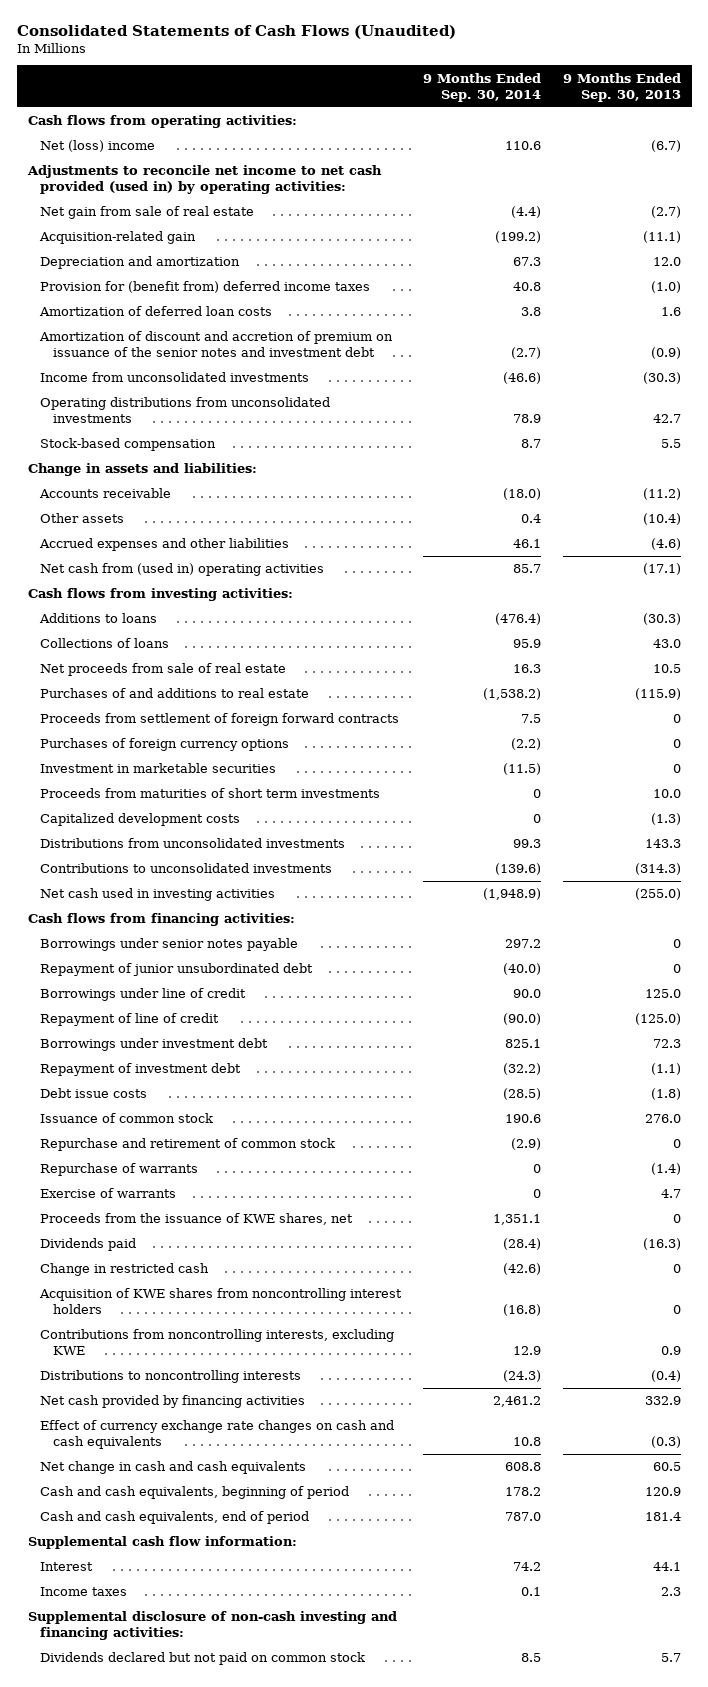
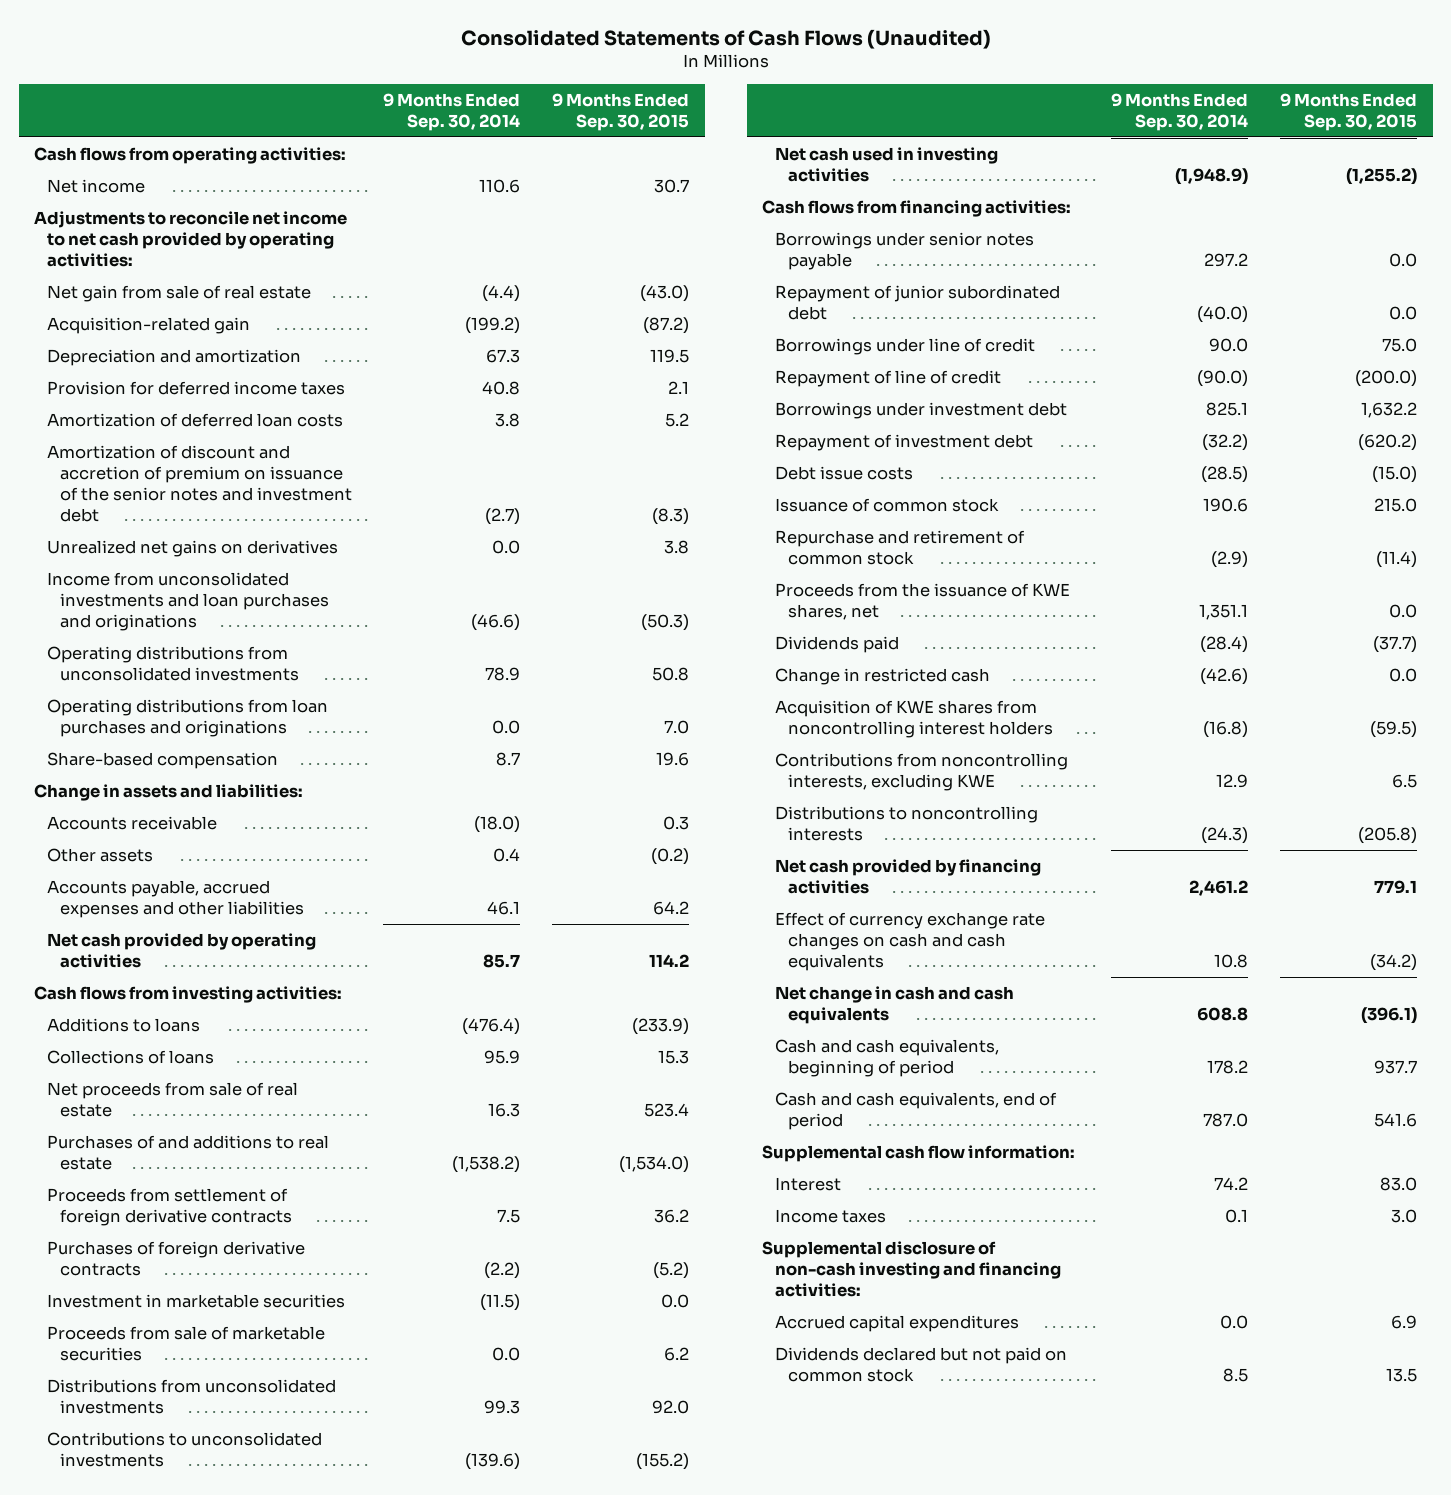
[562,72,681,102] 9 Months Ended Sep. 30, 2013 -> none
none -> [551,92,689,131] 9 Months Ended Sep. 30, 2015
[40,140,156,153] Net (loss) income -> [47,178,146,193] Net income
[26,165,382,195] Adjustments to reconcile net income to net cash provided (used in) by operating activities: -> [34,210,348,268] Adjustments to reconcile net income to net cash provided by operating activities:
[40,281,371,294] Provision for (benefit from) deferred income taxes -> [47,380,346,395] Provision for deferred income taxes
none -> [47,539,339,557] Unrealized net gains on derivatives
[40,372,310,383] Income from unconsolidated investments -> [47,571,329,632] Income from unconsolidated investments and loan purchases and originations
none -> [47,698,329,738] Operating distributions from loan purchases and originations
[40,438,217,452] Stock-based compensation -> [47,751,279,769] Share-based compensation
[39,538,290,552] Accrued expenses and other liabilities -> [47,879,304,919] Accounts payable, accrued expenses and other liabilities
[40,563,325,577] Net cash from (used in) operating activities -> [47,932,317,969] Net cash provided by operating activities
[40,713,400,727] Proceeds from settlement of foreign forward contracts -> [47,1187,292,1227] Proceeds from settlement of foreign derivative contracts
[40,738,290,752] Purchases of foreign currency options -> [47,1240,306,1277] Purchases of foreign derivative contracts
[40,788,381,799] Proceeds from maturities of short term investments -> none
[40,813,241,827] Capitalized development costs -> none
none -> [47,1325,326,1362] Proceeds from sale of marketable securities
[40,963,314,977] Repayment of junior unsubordinated debt -> [775,284,1061,321] Repayment of junior subordinated debt
[40,1163,199,1177] Repurchase of warrants -> none
[40,1188,177,1199] Exercise of warrants -> none
none -> [775,1314,1020,1332] Accrued capital expenditures

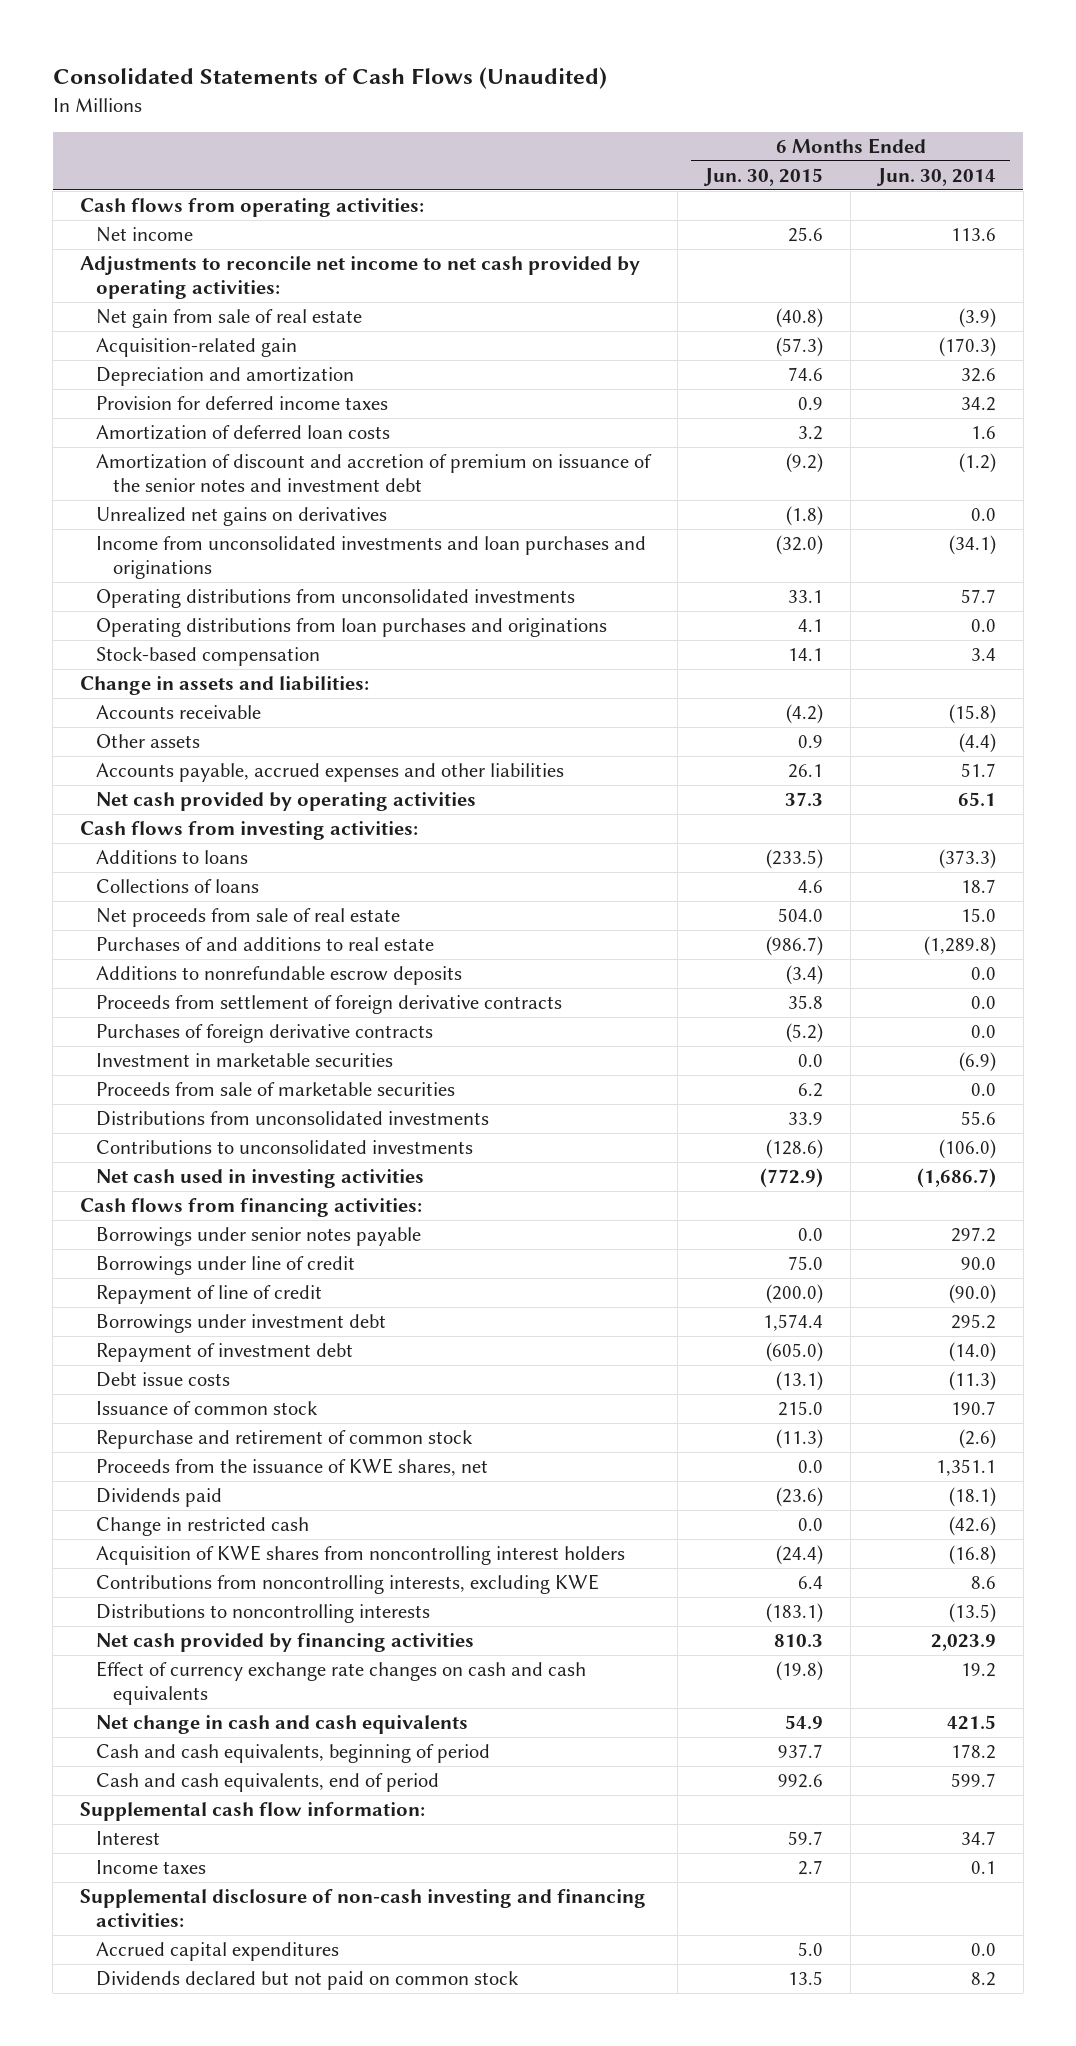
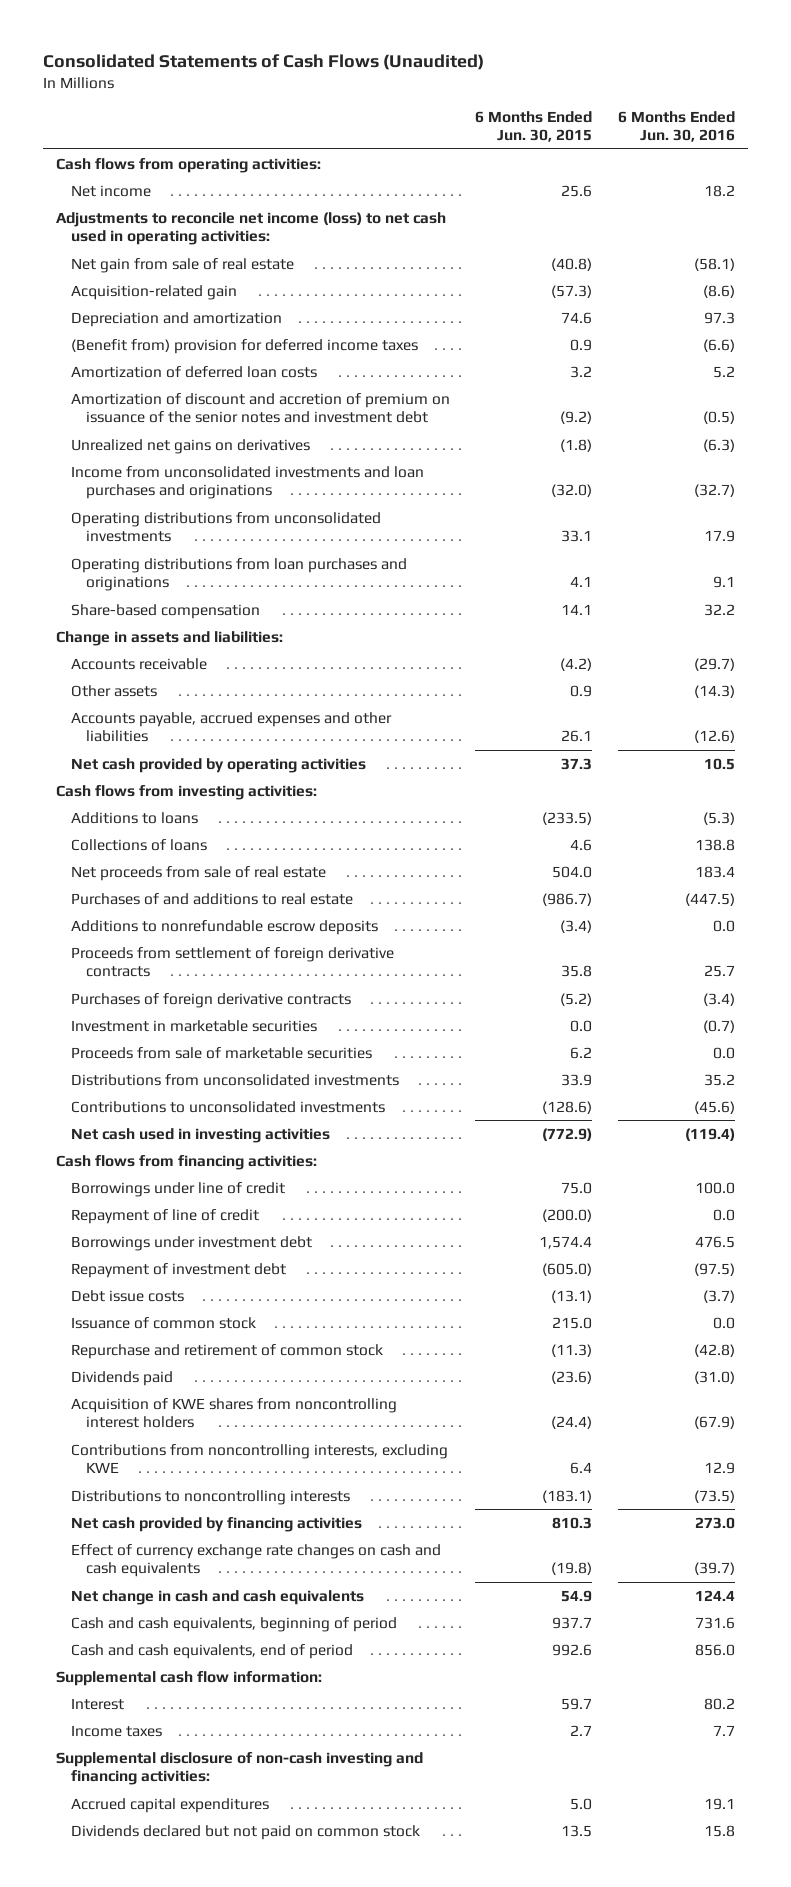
[876,168,997,187] Jun. 30, 2014 -> none
none -> [618,110,736,143] 6 Months Ended Jun. 30, 2016
[80,256,641,300] Adjustments to reconcile net income to net cash provided by operating activities: -> [55,211,446,246] Adjustments to reconcile net income (loss) to net cash used in operating activities:
[96,396,389,411] Provision for deferred income taxes -> [70,338,418,354] (Benefit from) provision for deferred income taxes
[96,647,321,667] Stock-based compensation -> [70,603,260,619] Share-based compensation
[96,1227,422,1247] Borrowings under senior notes payable -> none
[96,1458,489,1477] Proceeds from the issuance of KWE shares, net -> none
[96,1517,310,1537] Change in restricted cash -> none

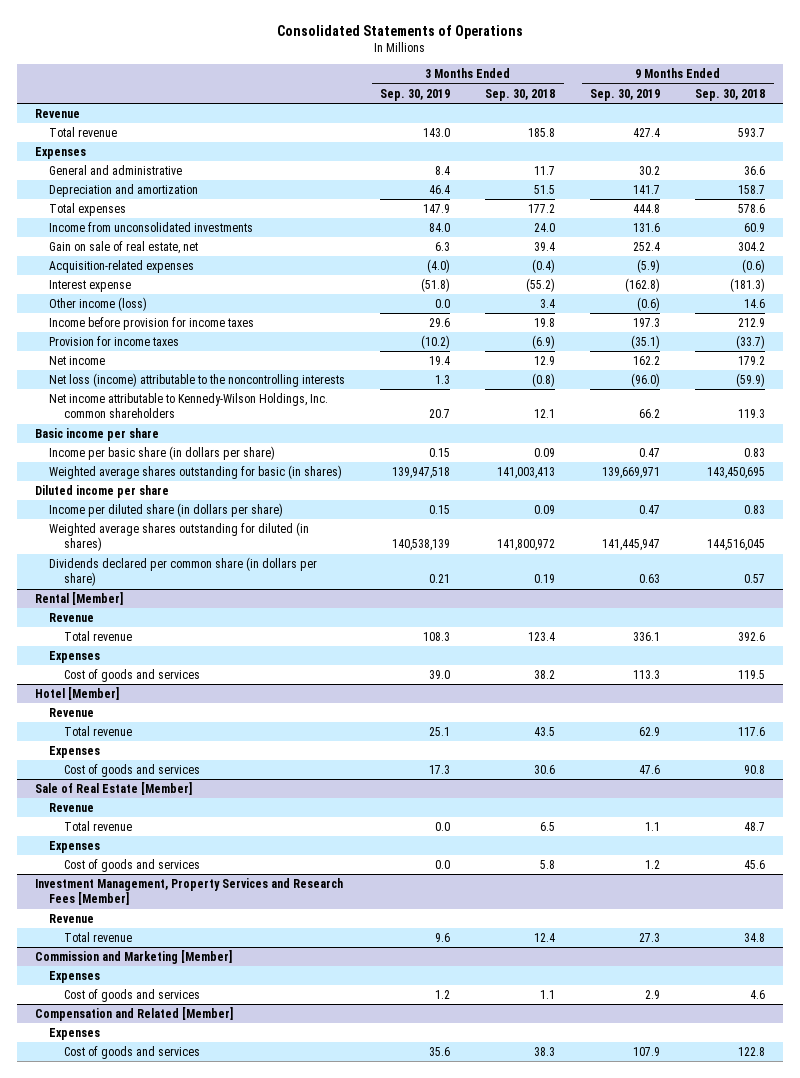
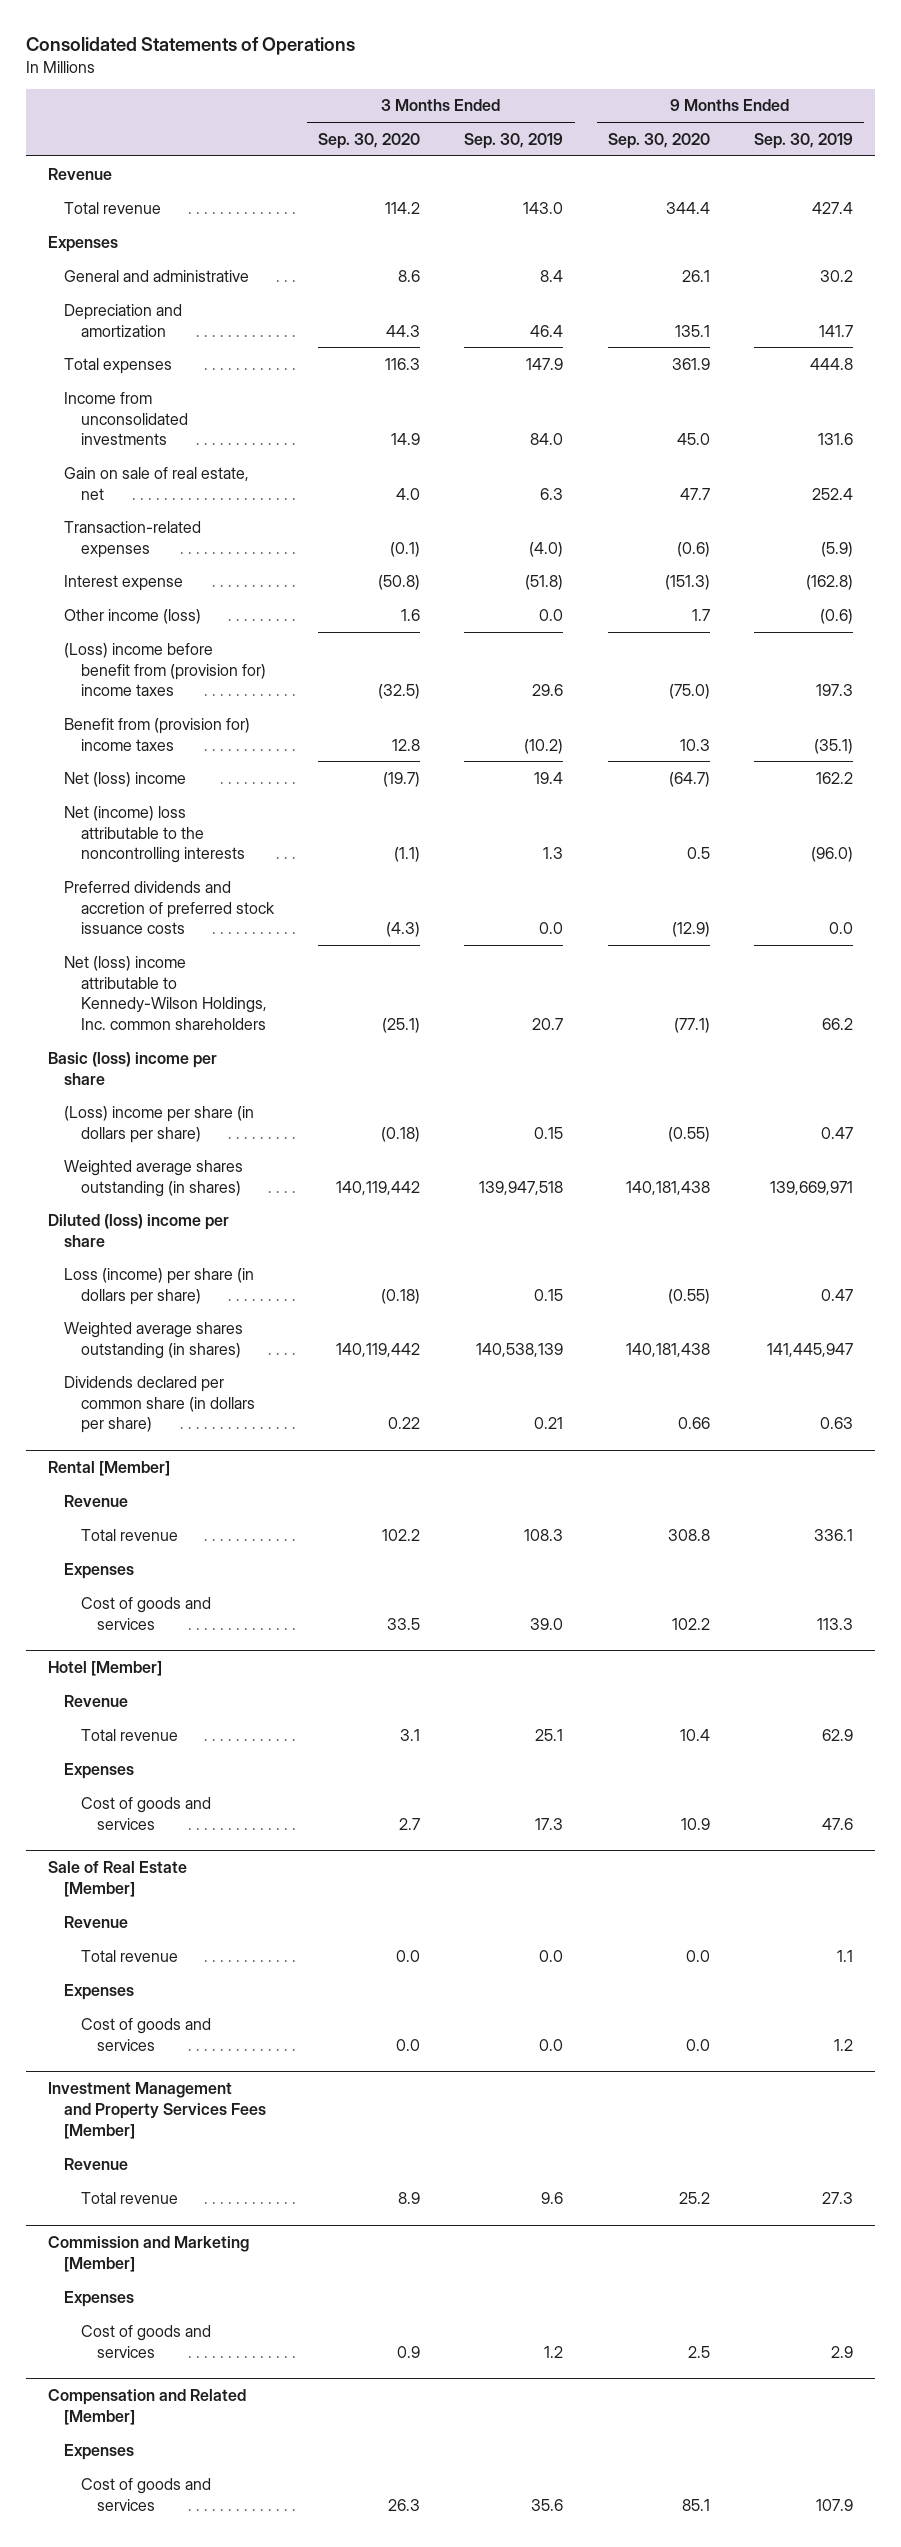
[485,88,556,101] Sep. 30, 2018 -> none
[695,88,766,101] Sep. 30, 2018 -> none
none -> [318,132,421,149] Sep. 30, 2020
none -> [607,132,710,149] Sep. 30, 2020
[49,259,195,273] Acquisition-related expenses -> [64,520,202,558] Transaction-related expenses
[49,316,255,330] Income before provision for income taxes -> [64,642,266,697] (Loss) income before benefit from (provision for) income taxes
[49,335,180,346] Provision for income taxes -> [64,717,251,751] Benefit from (provision for) income taxes
[49,355,106,365] Net income -> [64,771,187,787] Net (loss) income
[49,372,346,387] Net loss (income) attributable to the noncontrolling interests -> [64,805,245,864] Net (income) loss attributable to the noncontrolling interests
none -> [64,880,275,935] Preferred dividends and accretion of preferred stock issuance costs
[49,392,329,419] Net income attributable to Kennedy-Wilson Holdings, Inc. common shareholders -> [64,955,267,1031] Net (loss) income attributable to Kennedy-Wilson Holdings, Inc. common shareholders
[34,427,159,441] Basic income per share -> [47,1051,217,1085] Basic (loss) income per share
[49,445,276,460] Income per basic share (in dollars per share) -> [64,1105,255,1143] (Loss) income per share (in dollars per share)
[49,464,343,479] Weighted average shares outstanding for basic (in shares) -> [64,1159,244,1197] Weighted average shares outstanding (in shares)
[34,484,169,498] Diluted income per share -> [47,1213,229,1247] Diluted (loss) income per share
[49,502,284,517] Income per diluted share (in dollars per share) -> [64,1267,255,1305] Loss (income) per share (in dollars per share)
[49,521,310,552] Weighted average shares outstanding for diluted (in shares) -> [64,1321,244,1359] Weighted average shares outstanding (in shares)
[34,877,343,906] Investment Management, Property Services and Research Fees [Member] -> [47,2082,267,2139] Investment Management and Property Services Fees [Member]

